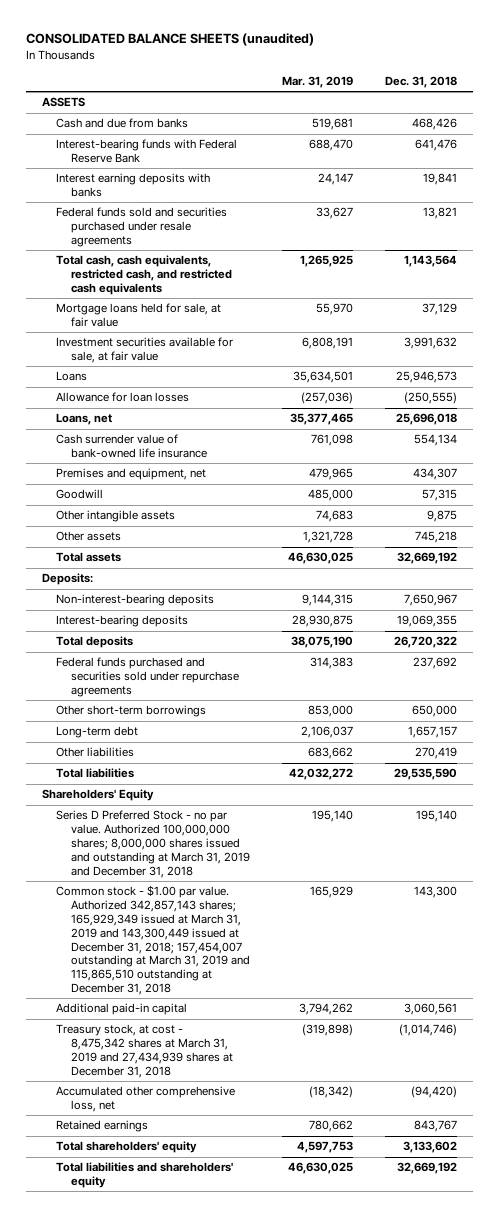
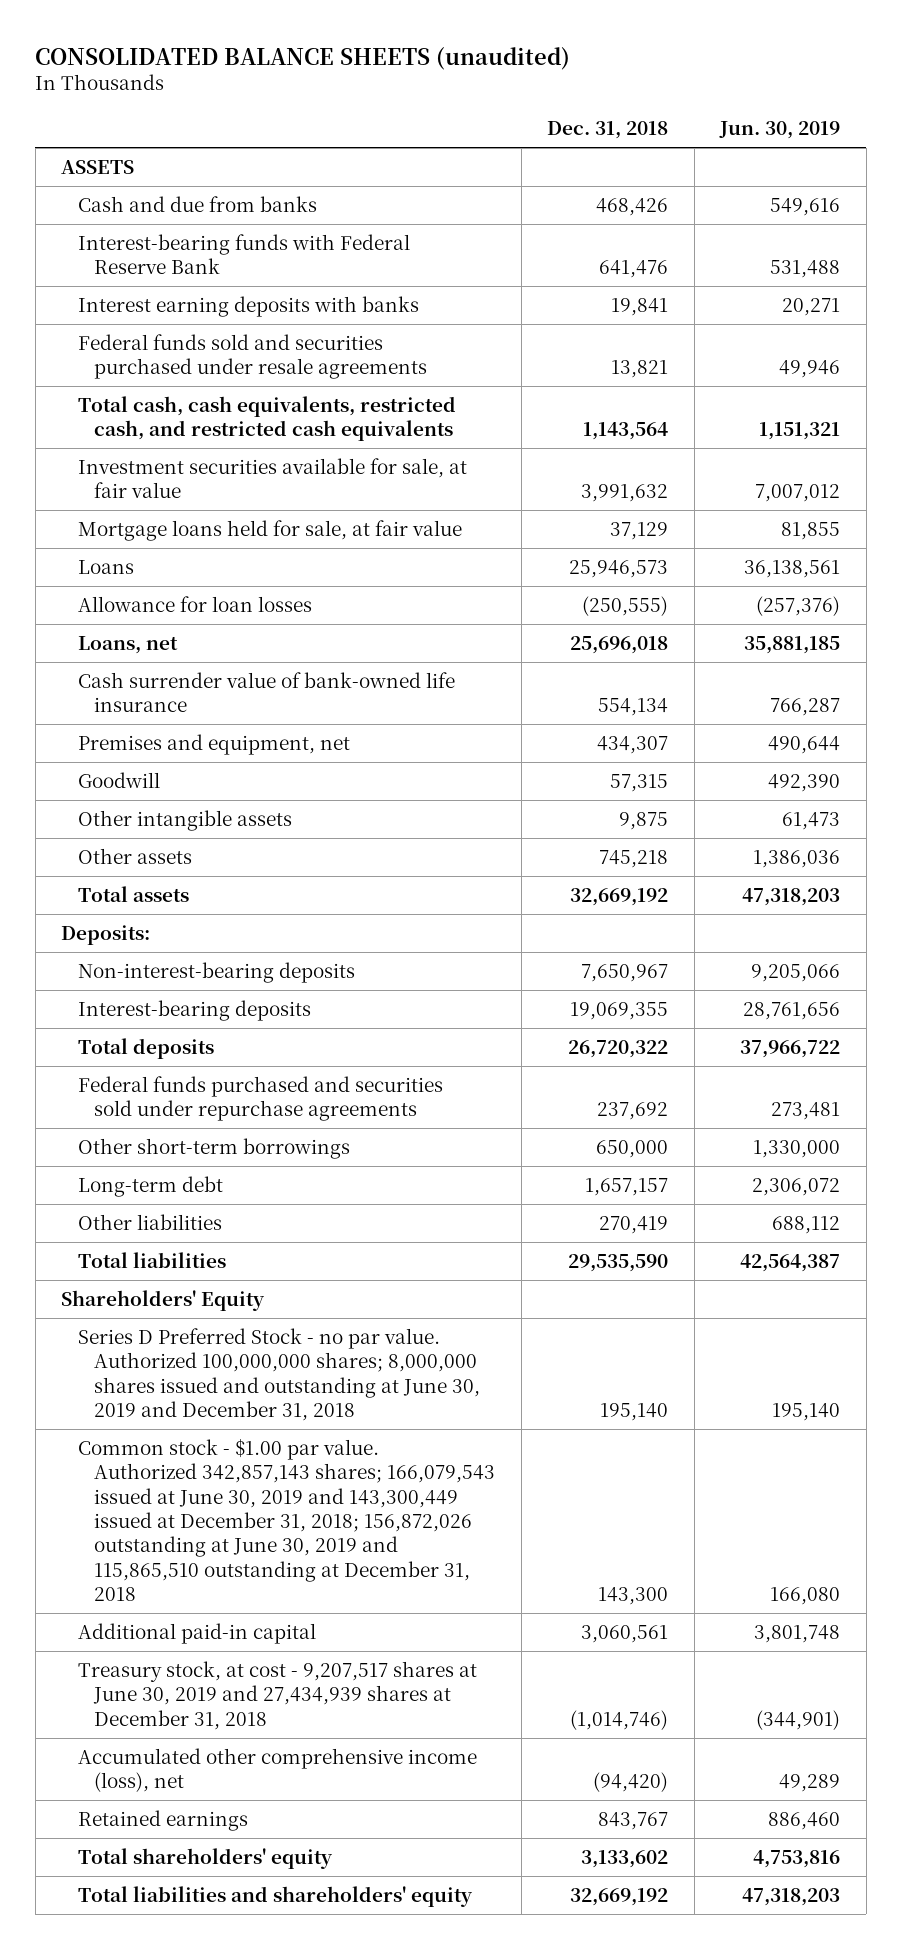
[282,75,354,88] Mar. 31, 2019 -> none
none -> [719,121,841,140] Jun. 30, 2019
[56,303,222,328] Mortgage loans held for sale, at fair value -> [77,519,462,541] Mortgage loans held for sale, at fair value
[56,810,250,878] Series D Preferred Stock - no par value. Authorized 100,000,000 shares; 8,000,000 shares issued and outstanding at March 31, 2019 and December 31, 2018 -> [77,1327,481,1421] Series D Preferred Stock - no par value. Authorized 100,000,000 shares; 8,000,000 shares issued and outstanding at June 30, 2019 and December 31, 2018
[56,885,250,996] Common stock - $1.00 par value. Authorized 342,857,143 shares; 165,929,349 issued at March 31, 2019 and 143,300,449 issued at December 31, 2018; 157,454,007 outstanding at March 31, 2019 and 115,865,510 outstanding at December 31, 2018 -> [77,1438,496,1602] Common stock - $1.00 par value. Authorized 342,857,143 shares; 166,079,543 issued at June 30, 2019 and 143,300,449 issued at December 31, 2018; 156,872,026 outstanding at June 30, 2019 and 115,865,510 outstanding at December 31, 2018
[56,1024,233,1078] Treasury stock, at cost - 8,475,342 shares at March 31, 2019 and 27,434,939 shares at December 31, 2018 -> [77,1660,477,1730] Treasury stock, at cost - 9,207,517 shares at June 30, 2019 and 27,434,939 shares at December 31, 2018
[56,1086,236,1113] Accumulated other comprehensive loss, net -> [77,1747,477,1793] Accumulated other comprehensive income (loss), net

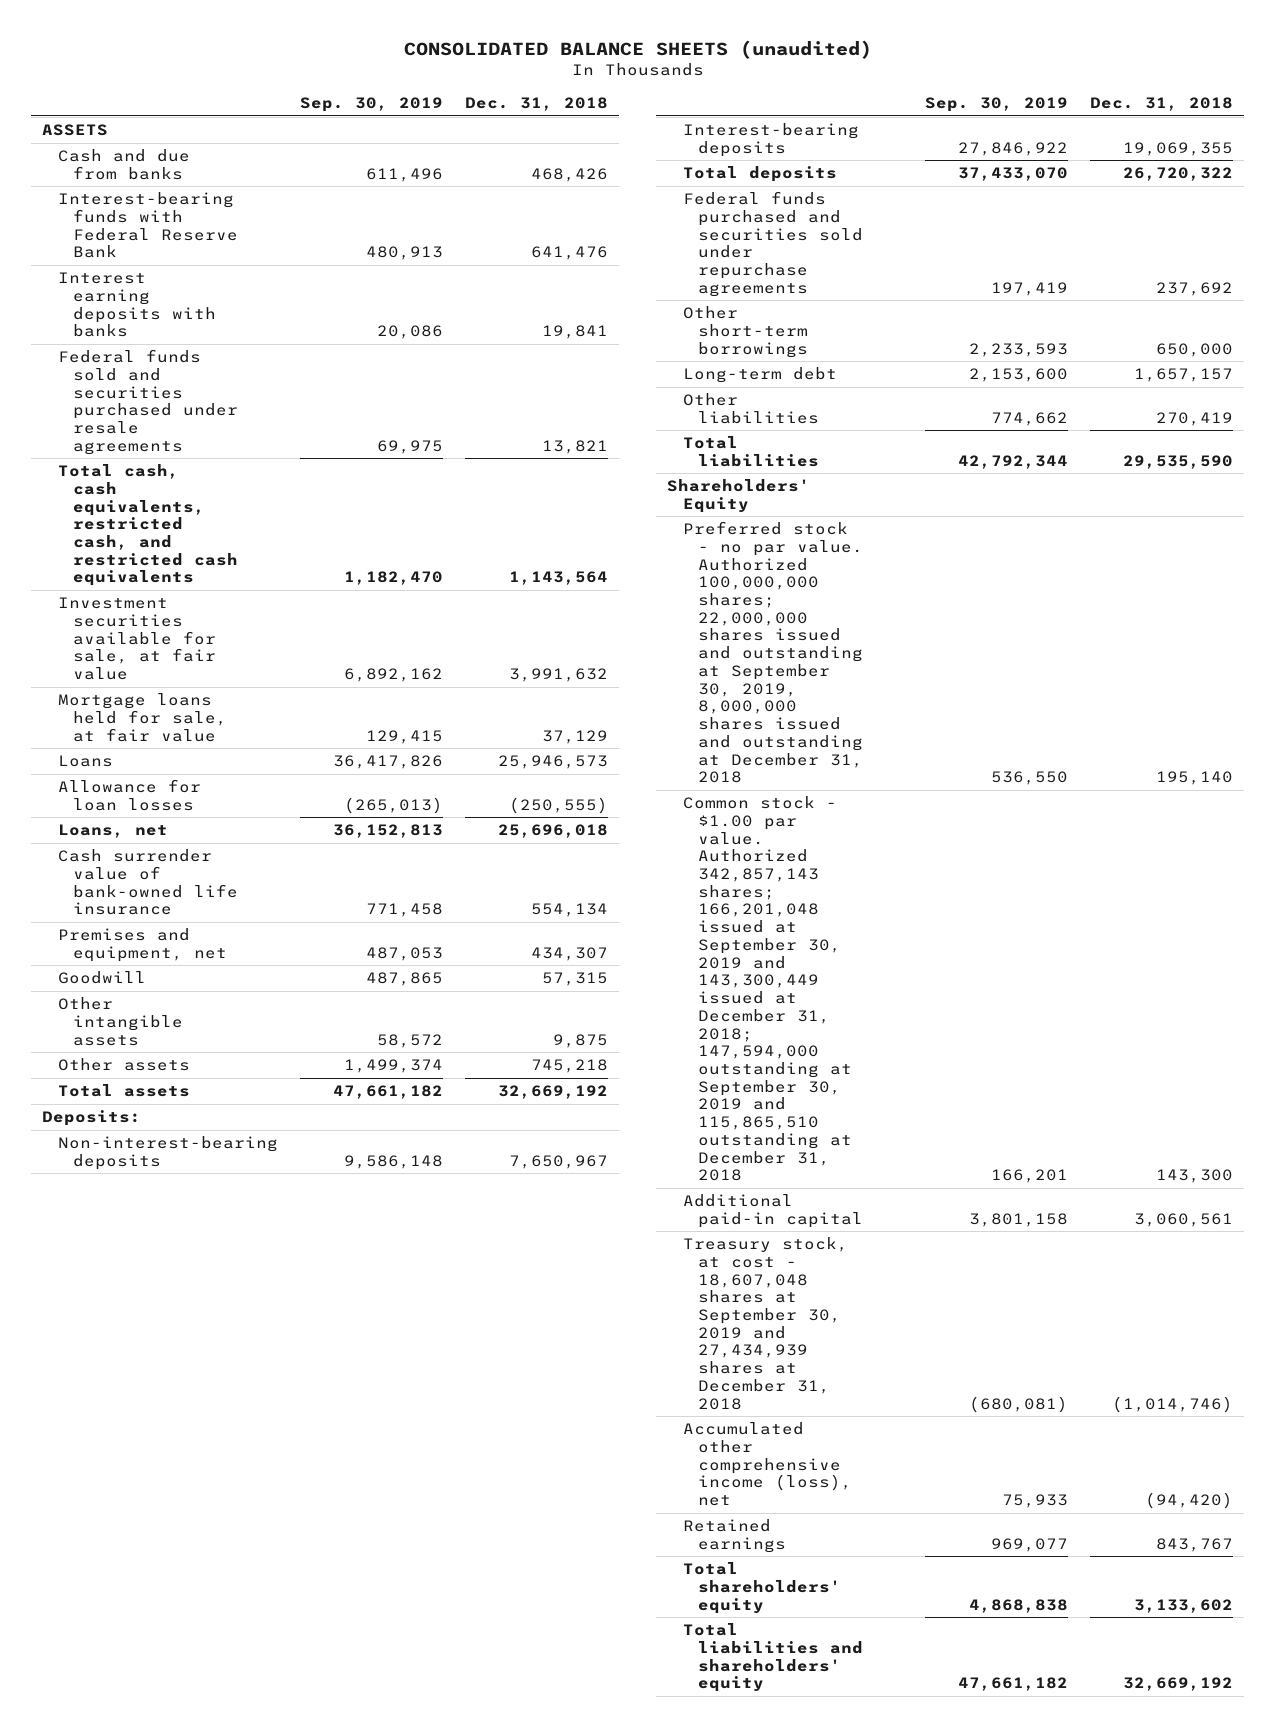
[719,121,841,140] Jun. 30, 2019 -> none
none -> [299,97,443,113] Sep. 30, 2019
[77,1327,481,1421] Series D Preferred Stock - no par value. Authorized 100,000,000 shares; 8,000,000 shares issued and outstanding at June 30, 2019 and December 31, 2018 -> [682,521,864,784] Preferred stock - no par value. Authorized 100,000,000 shares; 22,000,000 shares issued and outstanding at September 30, 2019, 8,000,000 shares issued and outstanding at December 31, 2018
[77,1438,496,1602] Common stock - $1.00 par value. Authorized 342,857,143 shares; 166,079,543 issued at June 30, 2019 and 143,300,449 issued at December 31, 2018; 156,872,026 outstanding at June 30, 2019 and 115,865,510 outstanding at December 31, 2018 -> [682,796,853,1182] Common stock - $1.00 par value. Authorized 342,857,143 shares; 166,201,048 issued at September 30, 2019 and 143,300,449 issued at December 31, 2018; 147,594,000 outstanding at September 30, 2019 and 115,865,510 outstanding at December 31, 2018
[77,1660,477,1730] Treasury stock, at cost - 9,207,517 shares at June 30, 2019 and 27,434,939 shares at December 31, 2018 -> [682,1237,848,1410] Treasury stock, at cost - 18,607,048 shares at September 30, 2019 and 27,434,939 shares at December 31, 2018

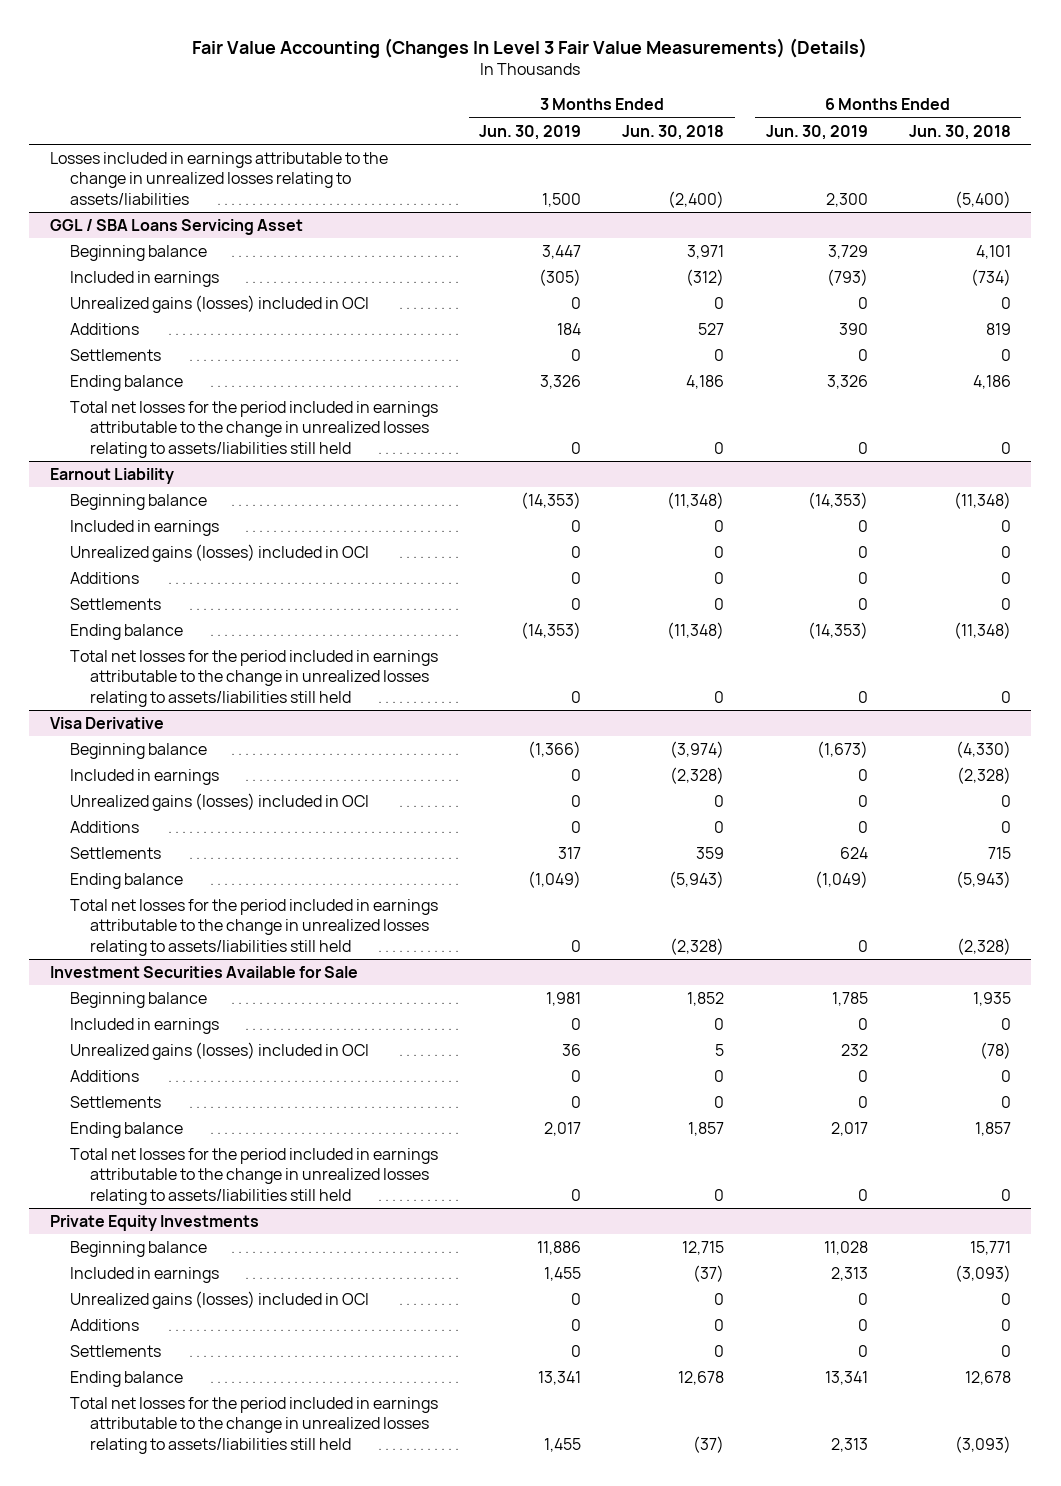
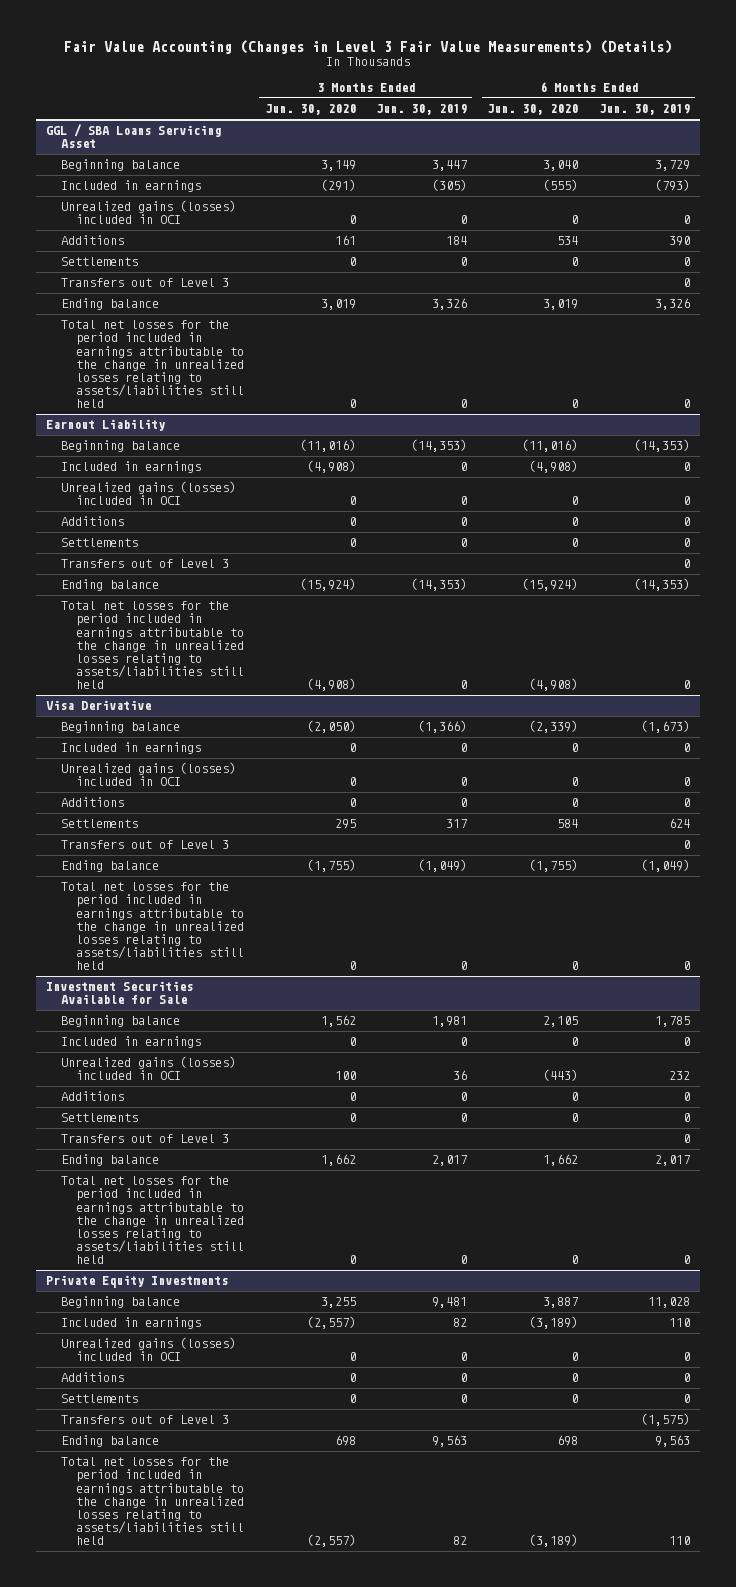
[192,38,868,59] Fair Value Accounting (Changes In Level 3 Fair Value Measurements) (Details) -> [63,40,672,55] Fair Value Accounting (Changes in Level 3 Fair Value Measurements) (Details)
[622,124,725,140] Jun. 30, 2018 -> none
[908,124,1011,140] Jun. 30, 2018 -> none
none -> [264,104,356,116] Jun. 30, 2020
none -> [487,104,579,116] Jun. 30, 2020
[49,151,388,205] Losses included in earnings attributable to the change in unrealized losses relating to assets/liabilities -> none
none -> [61,278,230,288] Transfers out of Level 3
none -> [61,559,230,569] Transfers out of Level 3
none -> [61,840,230,850] Transfers out of Level 3
none -> [61,1134,230,1144] Transfers out of Level 3
[537,1240,582,1255] 11,886 -> [431,1297,467,1309] 9,481
[544,1266,582,1281] 1,455 -> [452,1318,467,1328] 82
[830,1266,868,1281] 2,313 -> [668,1318,690,1328] 110
none -> [61,1415,230,1425] Transfers out of Level 3
[538,1370,582,1385] 13,341 -> [431,1435,467,1448] 9,563
[824,1370,868,1385] 13,341 -> [654,1435,690,1448] 9,563
[544,1437,582,1452] 1,455 -> [452,1535,467,1545] 82
[830,1437,868,1452] 2,313 -> [668,1535,690,1545] 110

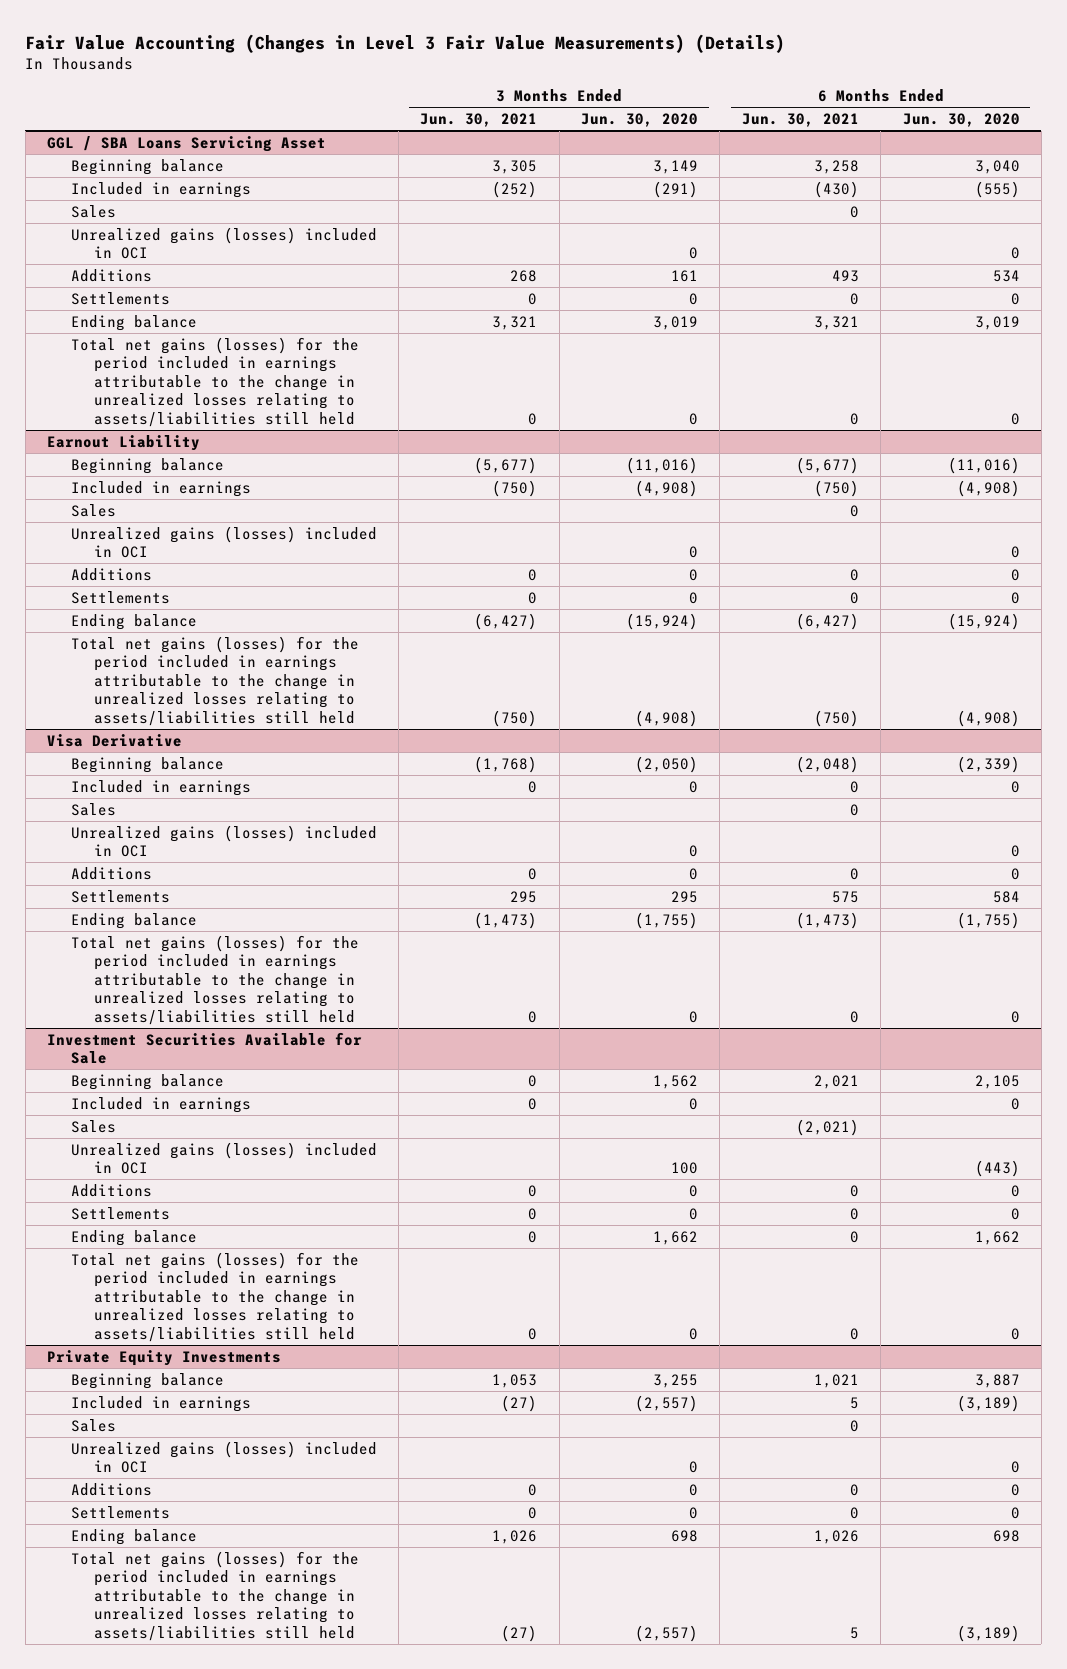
[375,104,467,116] Jun. 30, 2019 -> none
[598,104,690,116] Jun. 30, 2019 -> none
none -> [420,113,538,128] Jun. 30, 2021
none -> [741,113,859,128] Jun. 30, 2021
none -> [70,204,116,218] Sales
[61,278,230,288] Transfers out of Level 3 -> none
[61,320,245,408] Total net losses for the period included in earnings attributable to the change in unrealized losses relating to assets/liabilities still held -> [70,336,359,427] Total net gains (losses) for the period included in earnings attributable to the change in unrealized losses relating to assets/liabilities still held
none -> [70,503,116,517] Sales
[61,559,230,569] Transfers out of Level 3 -> none
[61,601,245,689] Total net losses for the period included in earnings attributable to the change in unrealized losses relating to assets/liabilities still held -> [70,635,359,726] Total net gains (losses) for the period included in earnings attributable to the change in unrealized losses relating to assets/liabilities still held
none -> [70,802,116,816] Sales
[61,840,230,850] Transfers out of Level 3 -> none
[61,882,245,970] Total net losses for the period included in earnings attributable to the change in unrealized losses relating to assets/liabilities still held -> [70,934,359,1025] Total net gains (losses) for the period included in earnings attributable to the change in unrealized losses relating to assets/liabilities still held
none -> [70,1119,116,1133] Sales
[61,1134,230,1144] Transfers out of Level 3 -> none
[61,1176,245,1264] Total net losses for the period included in earnings attributable to the change in unrealized losses relating to assets/liabilities still held -> [70,1251,359,1342] Total net gains (losses) for the period included in earnings attributable to the change in unrealized losses relating to assets/liabilities still held
none -> [70,1418,116,1432] Sales
[61,1415,230,1425] Transfers out of Level 3 -> none
[61,1457,245,1545] Total net losses for the period included in earnings attributable to the change in unrealized losses relating to assets/liabilities still held -> [70,1550,359,1641] Total net gains (losses) for the period included in earnings attributable to the change in unrealized losses relating to assets/liabilities still held

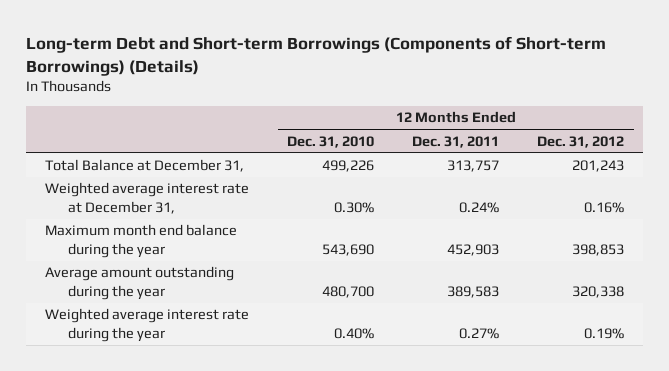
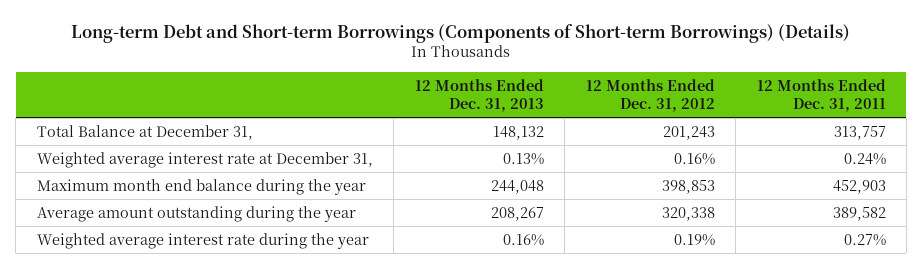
[287,135,375,148] Dec. 31, 2010 -> none
none -> [414,78,544,112] 12 Months Ended Dec. 31, 2013
[447,285,500,298] 389,583 -> [832,206,886,221] 389,582

